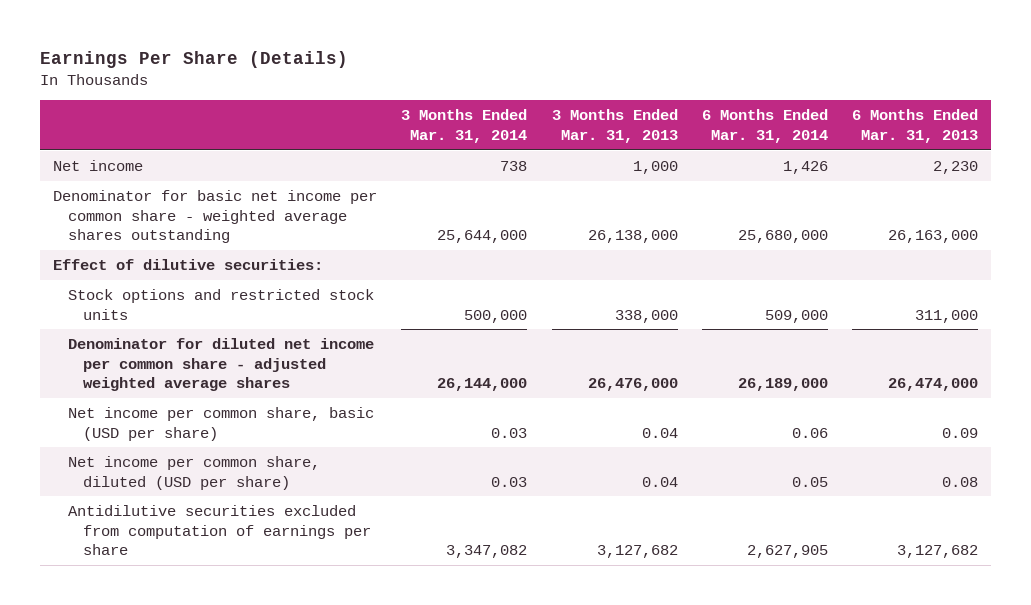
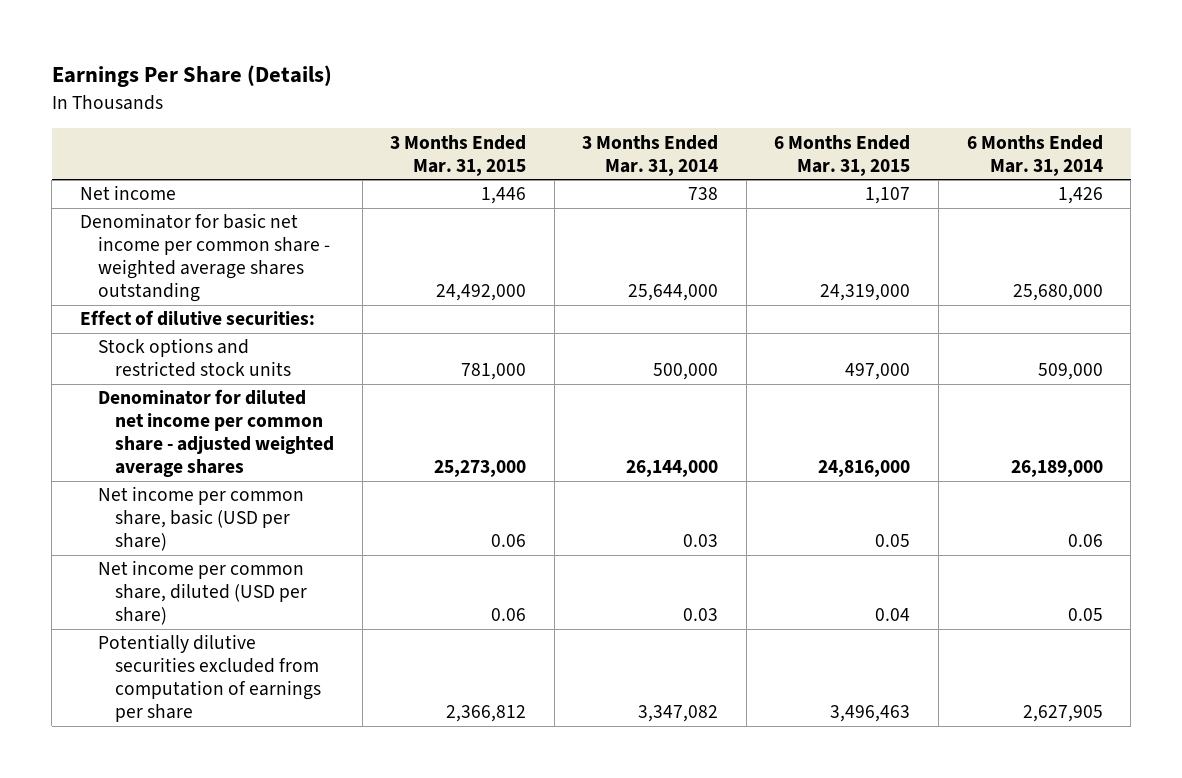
[551,109,678,143] 3 Months Ended Mar. 31, 2013 -> none
[852,109,979,143] 6 Months Ended Mar. 31, 2013 -> none
none -> [390,134,527,176] 3 Months Ended Mar. 31, 2015
none -> [774,134,911,176] 6 Months Ended Mar. 31, 2015
[67,505,372,555] Antidilutive securities excluded from computation of earnings per share -> [97,634,322,723] Potentially dilutive securities excluded from computation of earnings per share

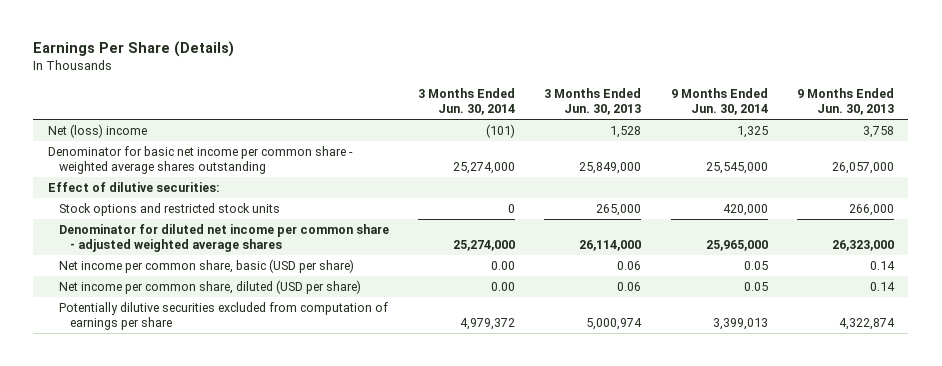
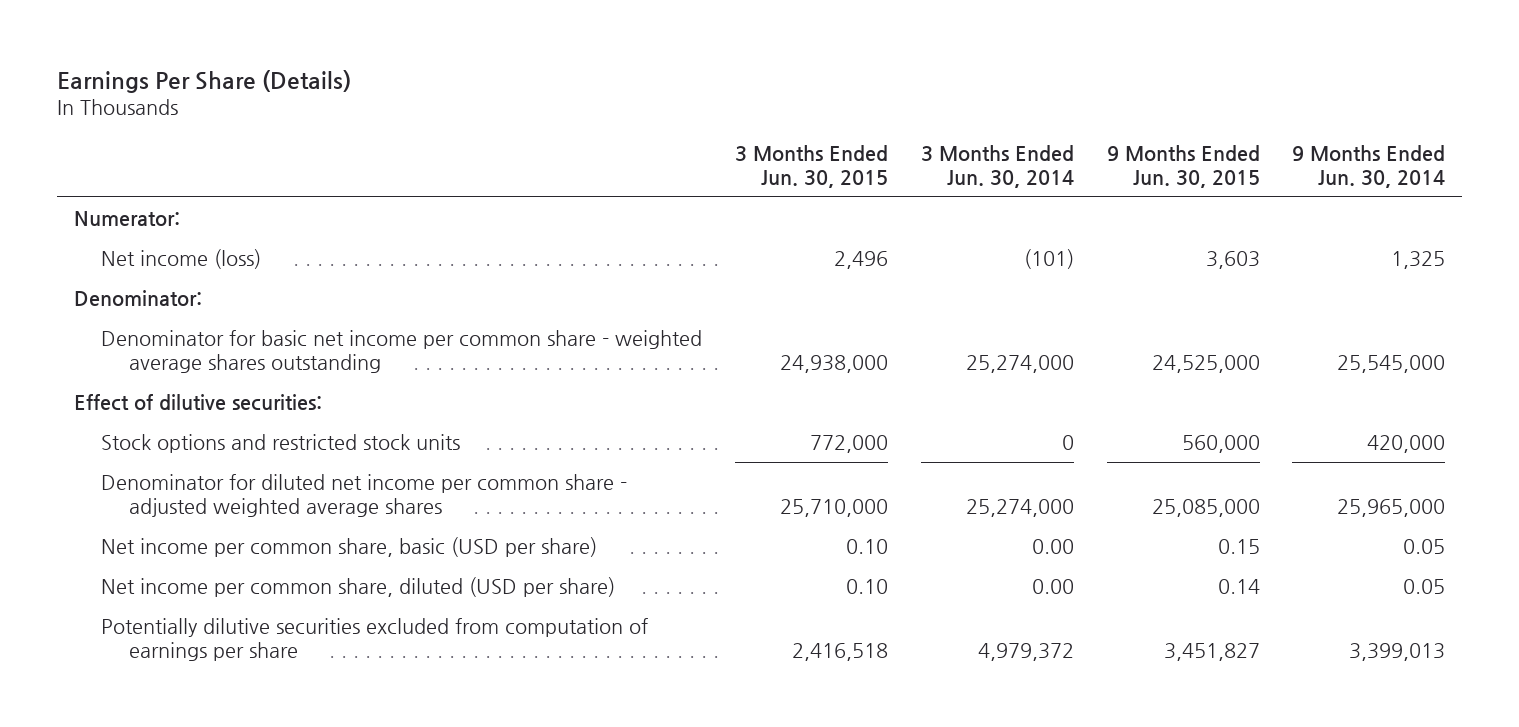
[544,87,642,116] 3 Months Ended Jun. 30, 2013 -> none
[796,87,894,116] 9 Months Ended Jun. 30, 2013 -> none
none -> [735,144,889,188] 3 Months Ended Jun. 30, 2015
none -> [1106,144,1260,188] 9 Months Ended Jun. 30, 2015
none -> [73,210,180,226] Numerator:
[47,123,147,138] Net (loss) income -> [101,248,262,269] Net income (loss)
none -> [73,289,202,306] Denominator:

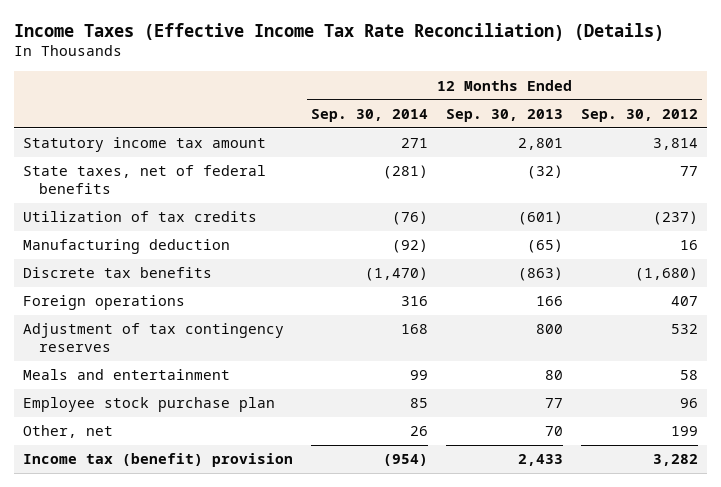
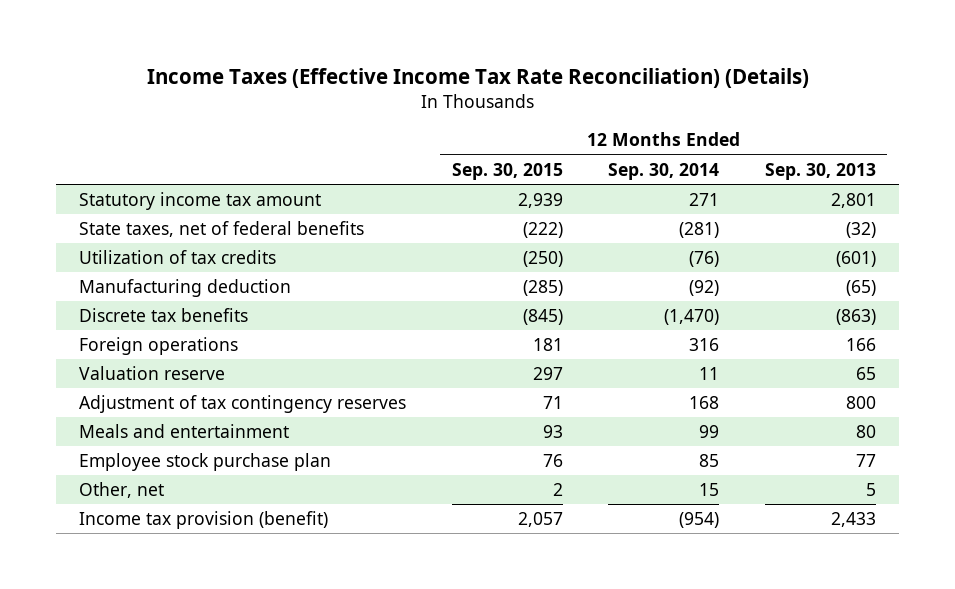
[580,108,698,122] Sep. 30, 2012 -> none
none -> [451,162,563,180] Sep. 30, 2015
none -> [79,366,226,381] Valuation reserve
[410,426,429,437] 26 -> [699,483,720,497] 15
[545,426,564,437] 70 -> [865,483,876,497] 5
[23,453,294,468] Income tax (benefit) provision -> [79,511,329,530] Income tax provision (benefit)

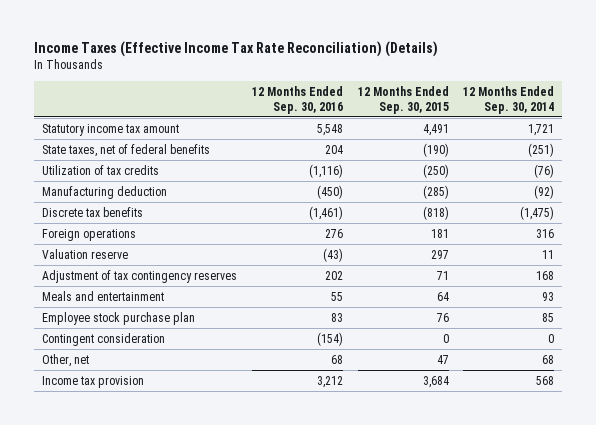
[764,162,876,180] Sep. 30, 2013 -> none
none -> [251,86,343,114] 12 Months Ended Sep. 30, 2016
[517,193,563,209] 2,939 -> [422,123,449,136] 4,491
[689,193,720,207] 271 -> [528,123,555,136] 1,721
[522,222,563,239] (222) -> [422,142,449,157] (190)
[679,222,720,239] (281) -> [528,142,555,157] (251)
[522,309,563,326] (845) -> [422,205,449,220] (818)
[664,309,720,326] (1,470) -> [520,205,555,220] (1,475)
[542,425,563,439] 93 -> [436,291,449,301] 64
[699,425,720,439] 99 -> [542,291,555,301] 93
none -> [41,332,165,346] Contingent consideration
[552,483,563,497] 2 -> [436,354,449,364] 47
[699,483,720,497] 15 -> [542,354,555,364] 68
[79,511,329,530] Income tax provision (benefit) -> [41,375,144,388] Income tax provision
[517,512,563,528] 2,057 -> [422,375,449,388] 3,684
[679,512,720,529] (954) -> [536,375,555,385] 568

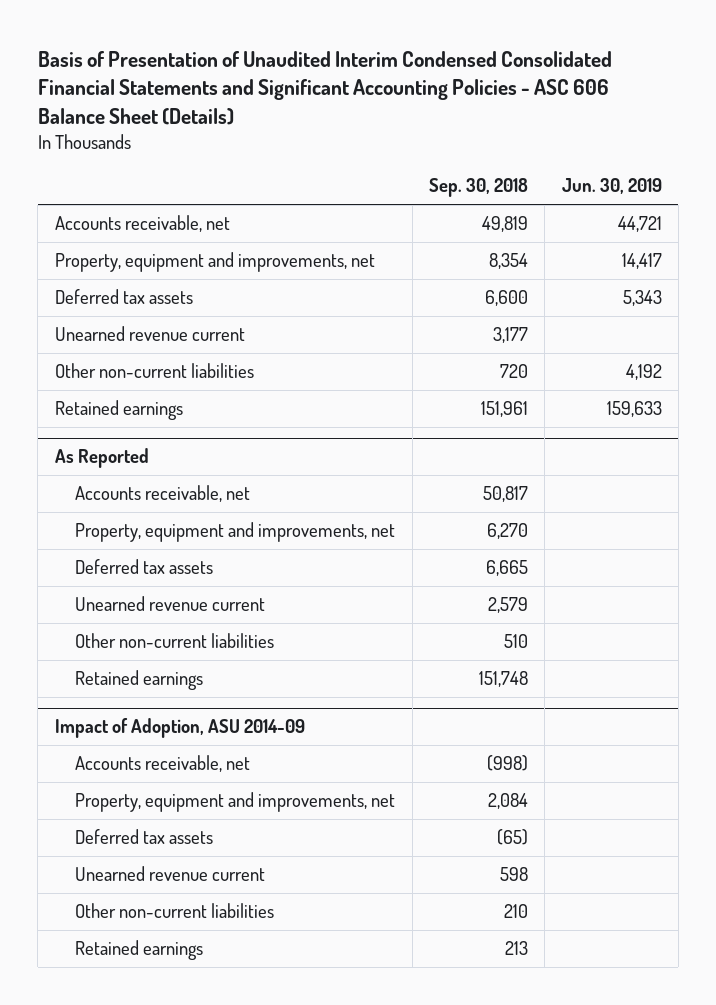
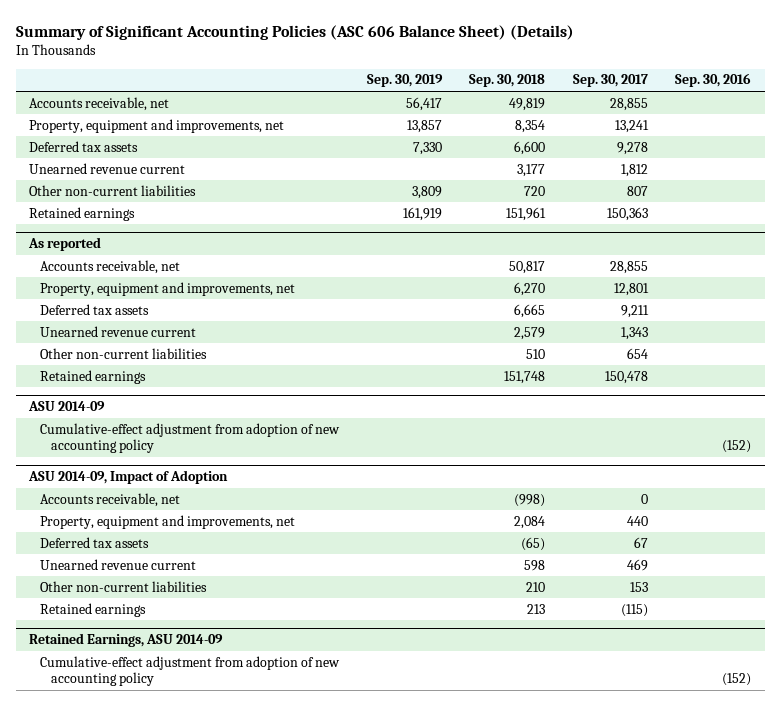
[37,50,612,125] Basis of Presentation of Unaudited Interim Condensed Consolidated Financial Statements and Significant Accounting Policies - ASC 606 Balance Sheet (Details) -> [15,24,574,40] Summary of Significant Accounting Policies (ASC 606 Balance Sheet) (Details)
[561,178,662,195] Jun. 30, 2019 -> none
none -> [366,74,443,88] Sep. 30, 2019
none -> [572,74,648,88] Sep. 30, 2017
none -> [675,73,752,88] Sep. 30, 2016
[54,448,149,469] As Reported -> [28,236,102,251] As reported
none -> [28,400,106,411] ASU 2014-09
none -> [40,422,341,454] Cumulative-effect adjustment from adoption of new accounting policy
[54,718,305,739] Impact of Adoption, ASU 2014-09 -> [28,469,229,484] ASU 2014-09, Impact of Adoption
none -> [29,632,224,647] Retained Earnings, ASU 2014-09
none -> [40,655,341,687] Cumulative-effect adjustment from adoption of new accounting policy

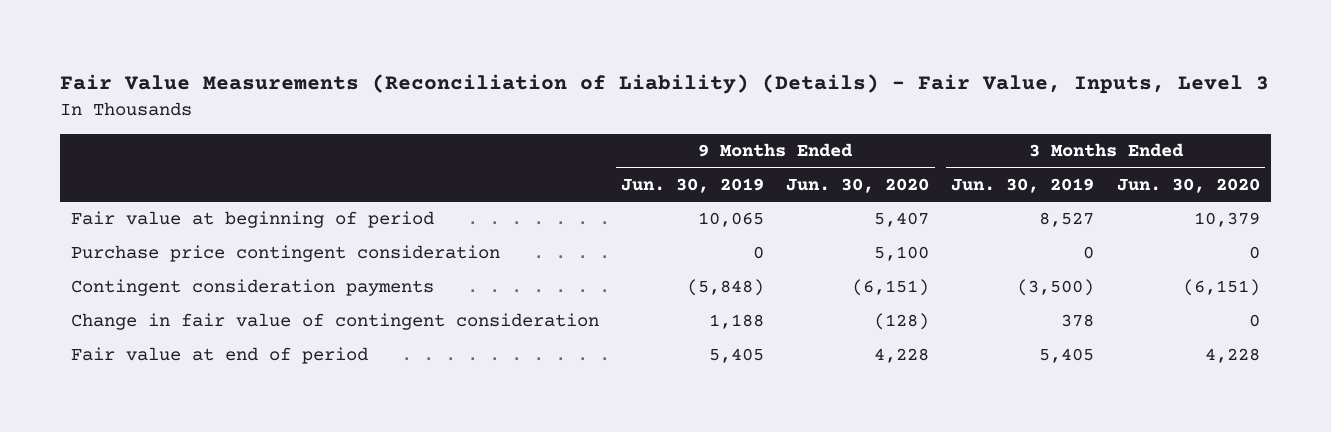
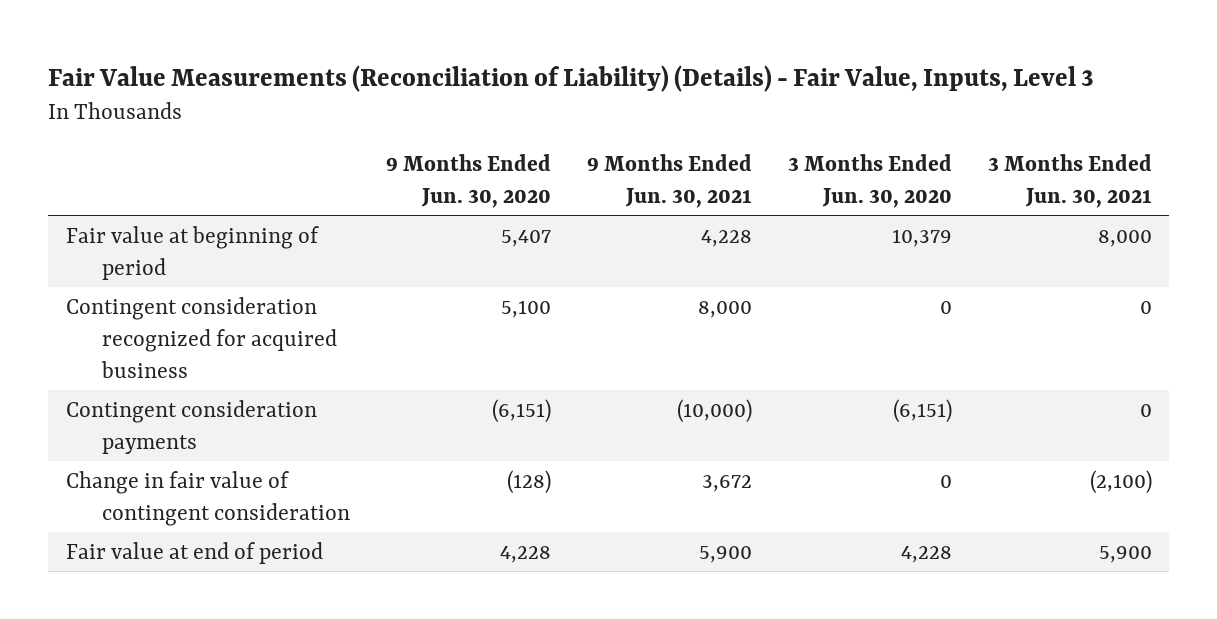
[621,177,765,193] Jun. 30, 2019 -> none
[951,177,1095,193] Jun. 30, 2019 -> none
none -> [586,153,752,208] 9 Months Ended Jun. 30, 2021
none -> [987,153,1152,208] 3 Months Ended Jun. 30, 2021
[71,245,501,263] Purchase price contingent consideration -> [65,296,337,378] Contingent consideration recognized for acquired business

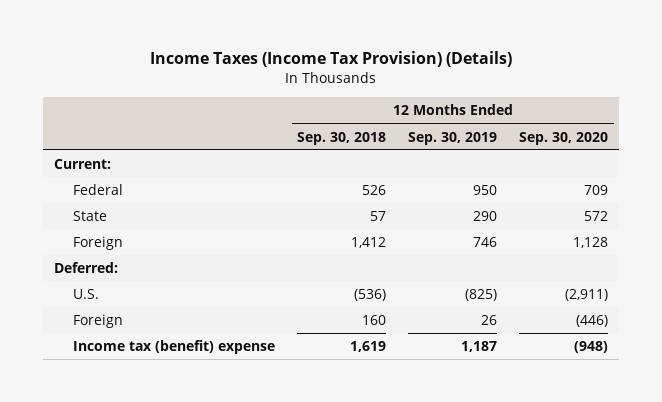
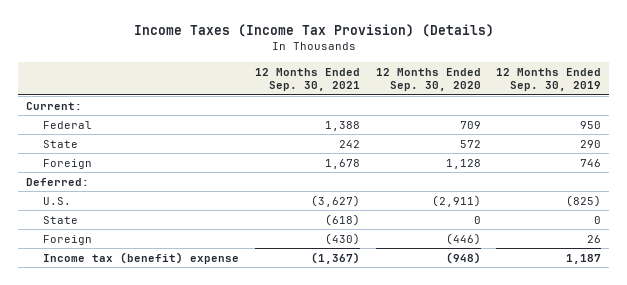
[297,131,387,145] Sep. 30, 2018 -> none
none -> [254,67,360,91] 12 Months Ended Sep. 30, 2021
none -> [43,215,79,224] State

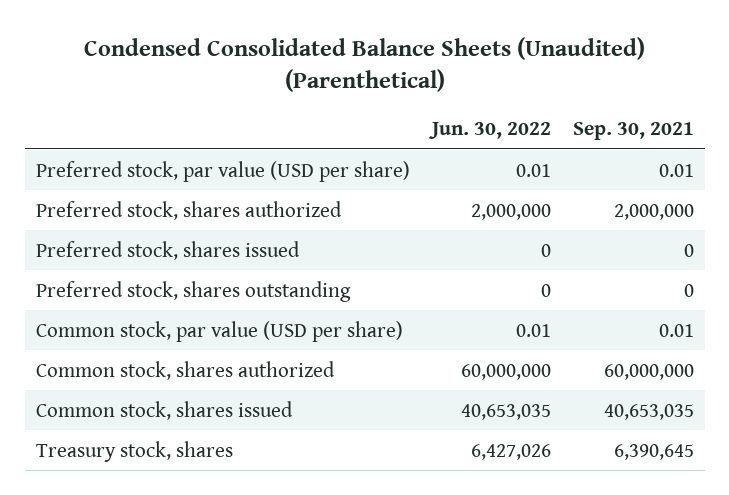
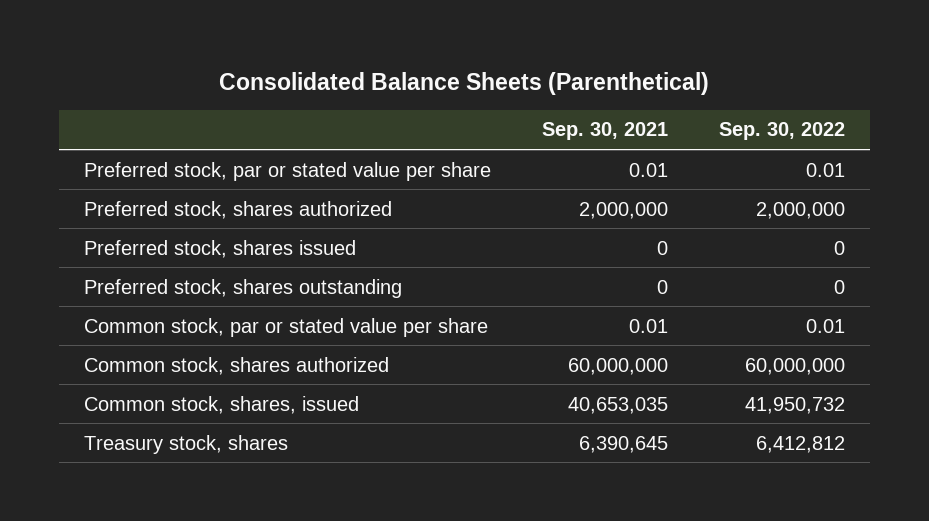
[83,37,645,92] Condensed Consolidated Balance Sheets (Unaudited) (Parenthetical) -> [219,71,710,95] Consolidated Balance Sheets (Parenthetical)
[428,121,551,139] Jun. 30, 2022 -> none
none -> [718,122,845,141] Sep. 30, 2022
[35,160,410,182] Preferred stock, par value (USD per share) -> [84,161,492,181] Preferred stock, par or stated value per share
[35,320,403,342] Common stock, par value (USD per share) -> [84,317,489,337] Common stock, par or stated value per share
[35,400,293,420] Common stock, shares issued -> [84,395,360,414] Common stock, shares, issued

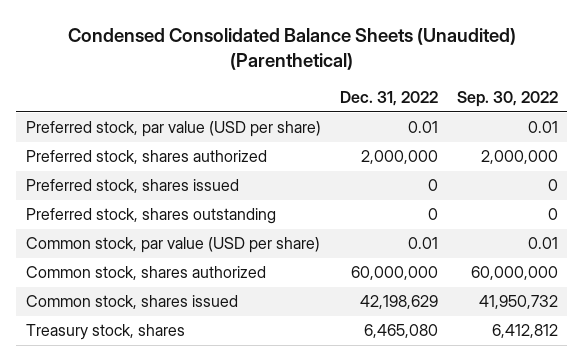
[219,71,710,95] Consolidated Balance Sheets (Parenthetical) -> [67,27,516,70] Condensed Consolidated Balance Sheets (Unaudited) (Parenthetical)
[541,122,668,141] Sep. 30, 2021 -> none
none -> [339,91,438,107] Dec. 31, 2022
[84,161,492,181] Preferred stock, par or stated value per share -> [25,121,321,138] Preferred stock, par value (USD per share)
[84,317,489,337] Common stock, par or stated value per share -> [25,237,320,254] Common stock, par value (USD per share)
[84,395,360,414] Common stock, shares, issued -> [25,295,238,310] Common stock, shares issued

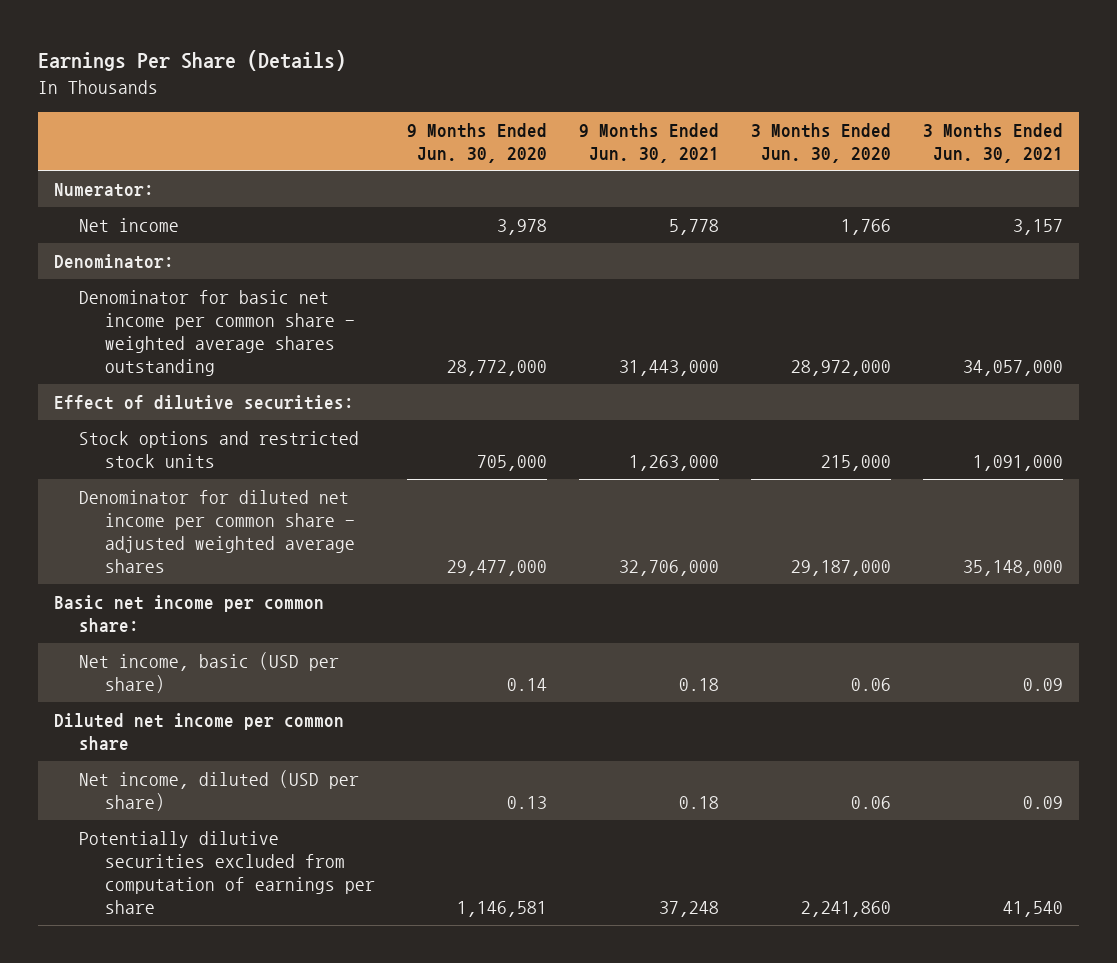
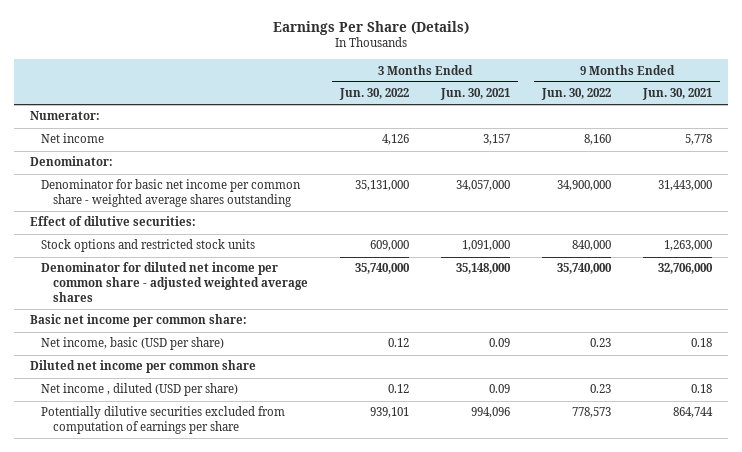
[406,122,547,163] 9 Months Ended Jun. 30, 2020 -> none
[751,122,892,163] 3 Months Ended Jun. 30, 2020 -> none
none -> [338,88,409,101] Jun. 30, 2022
none -> [540,88,611,101] Jun. 30, 2022
[79,769,360,811] Net income, diluted (USD per share) -> [41,383,239,397] Net income , diluted (USD per share)
[658,900,719,917] 37,248 -> [672,407,713,419] 864,744
[1003,900,1064,917] 41,540 -> [470,407,510,419] 994,096

